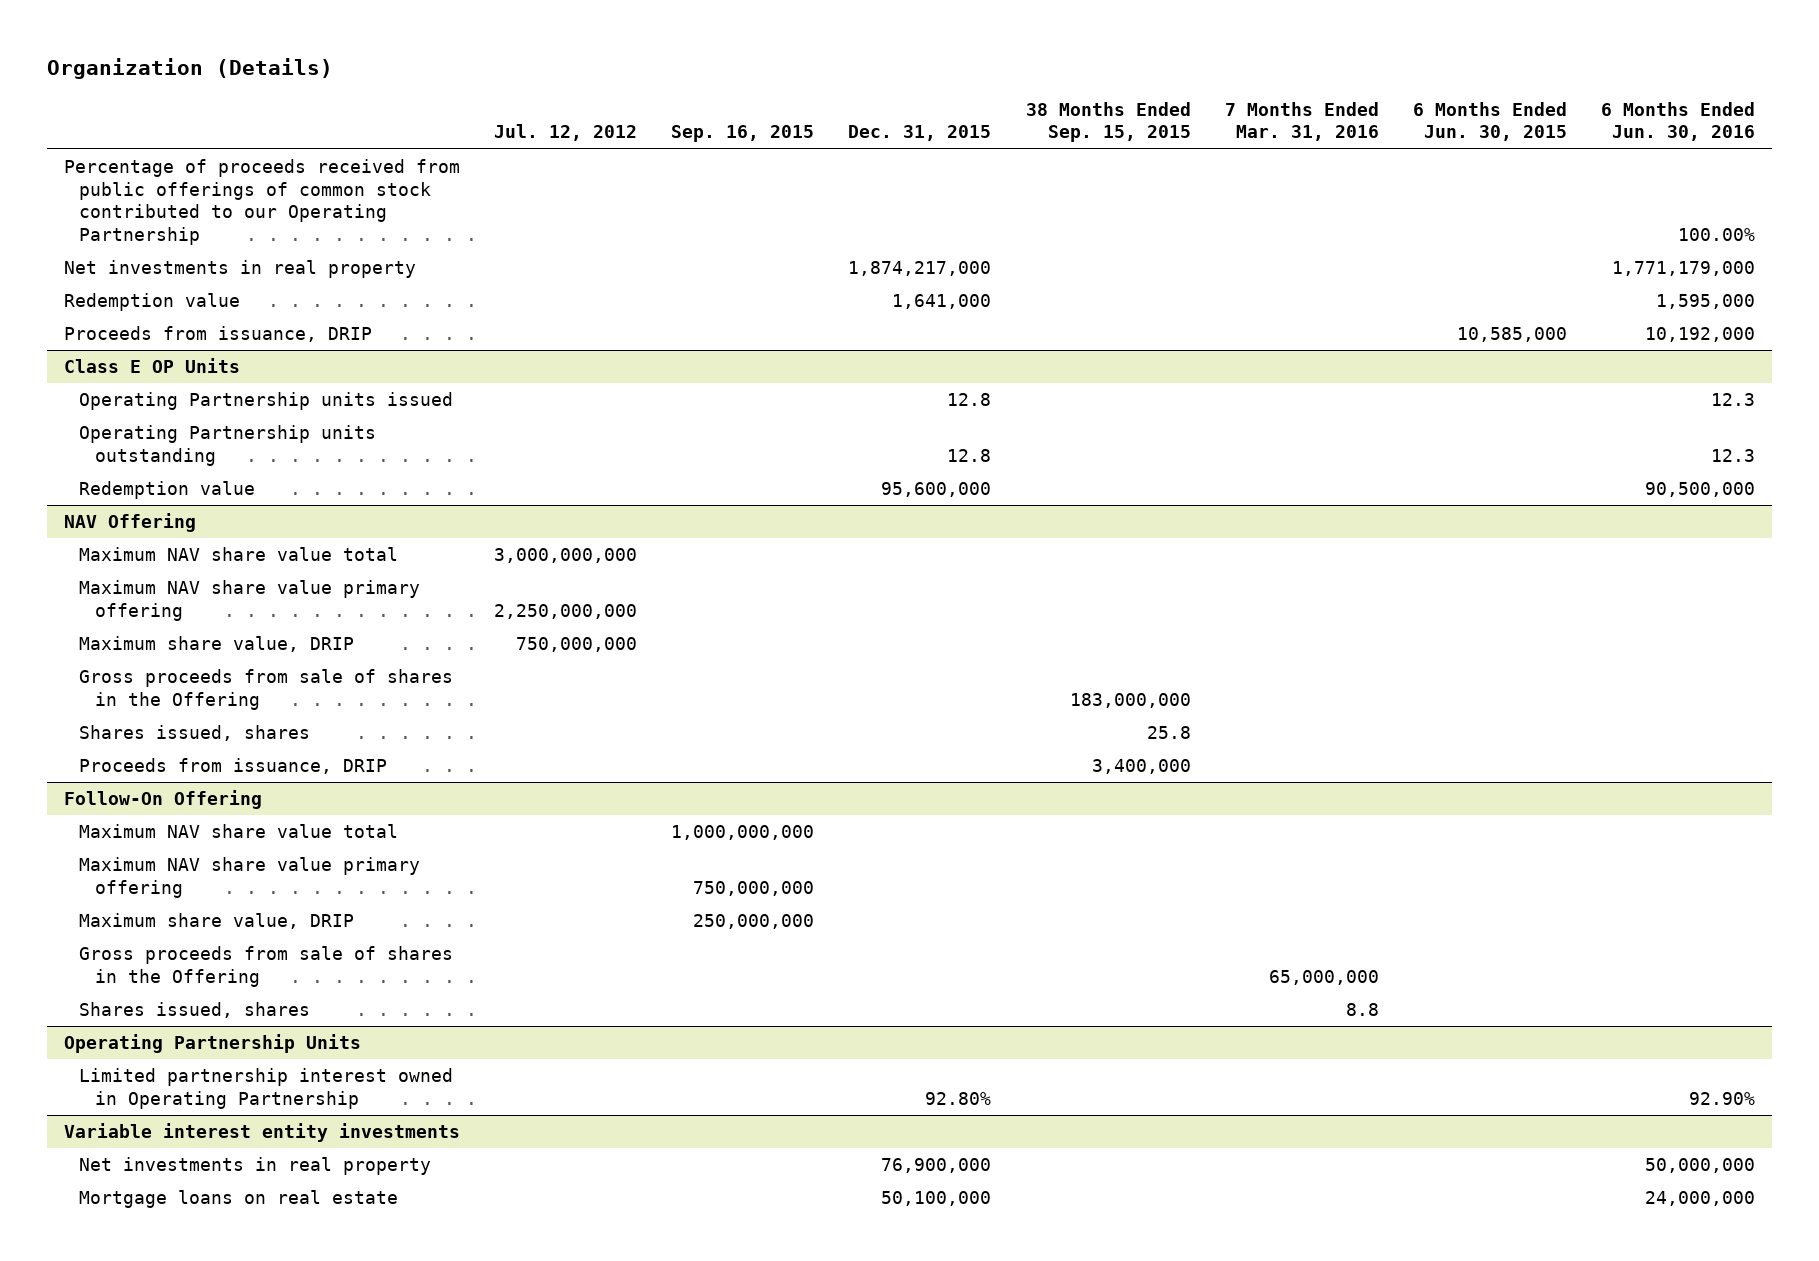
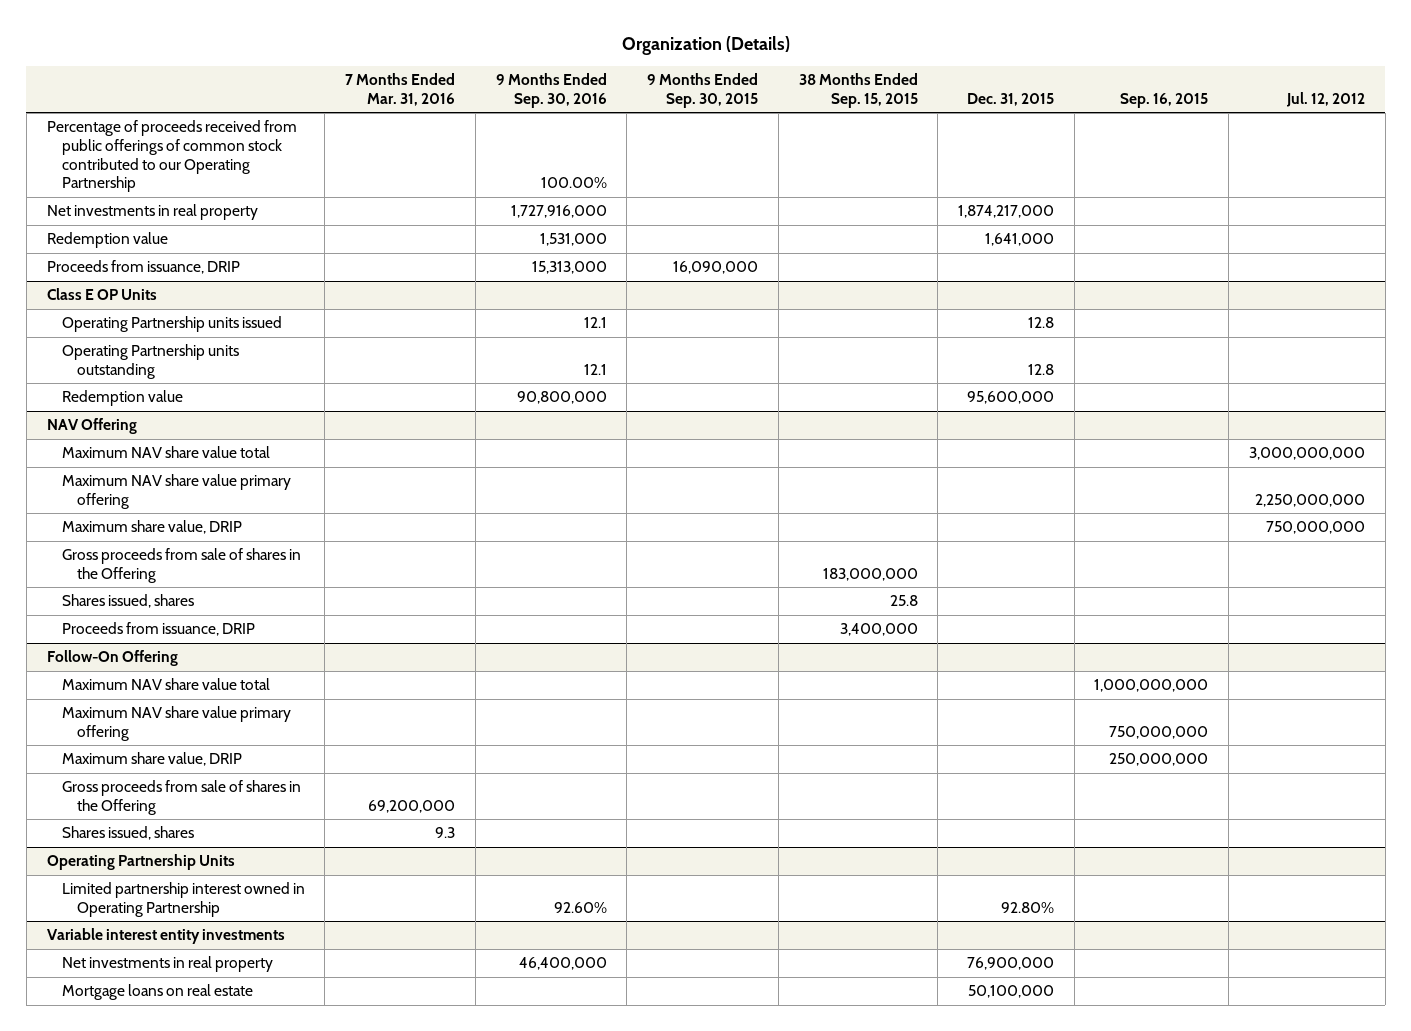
[1413,101,1568,142] 6 Months Ended Jun. 30, 2015 -> none
[1601,101,1756,142] 6 Months Ended Jun. 30, 2016 -> none
none -> [495,73,607,108] 9 Months Ended Sep. 30, 2016
none -> [647,73,759,108] 9 Months Ended Sep. 30, 2015
[1268,969,1379,985] 65,000,000 -> [368,800,456,814] 69,200,000
[1345,1003,1379,1017] 8.8 -> [435,827,456,839] 9.3

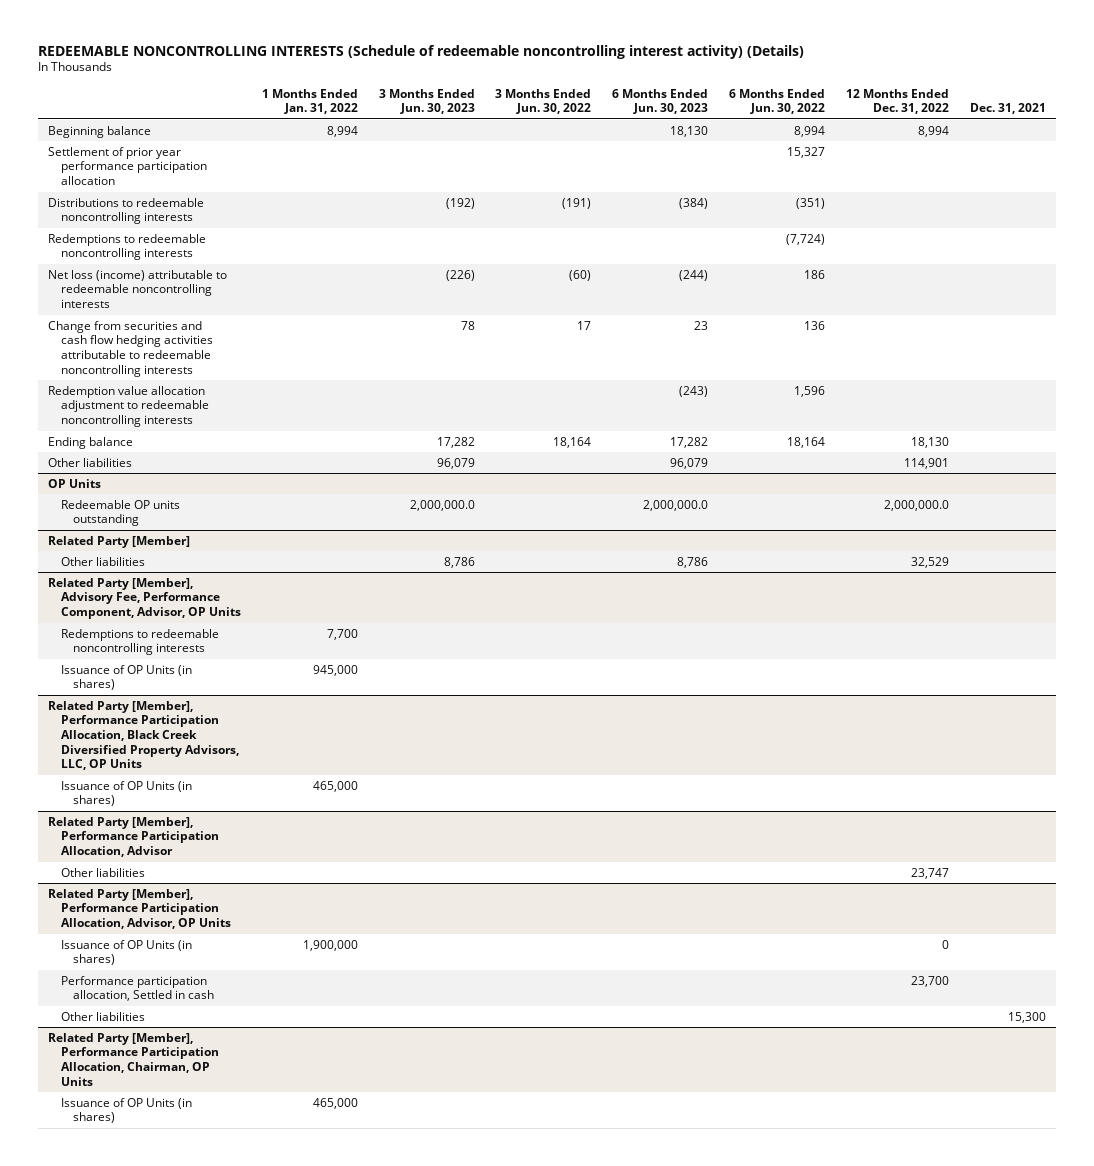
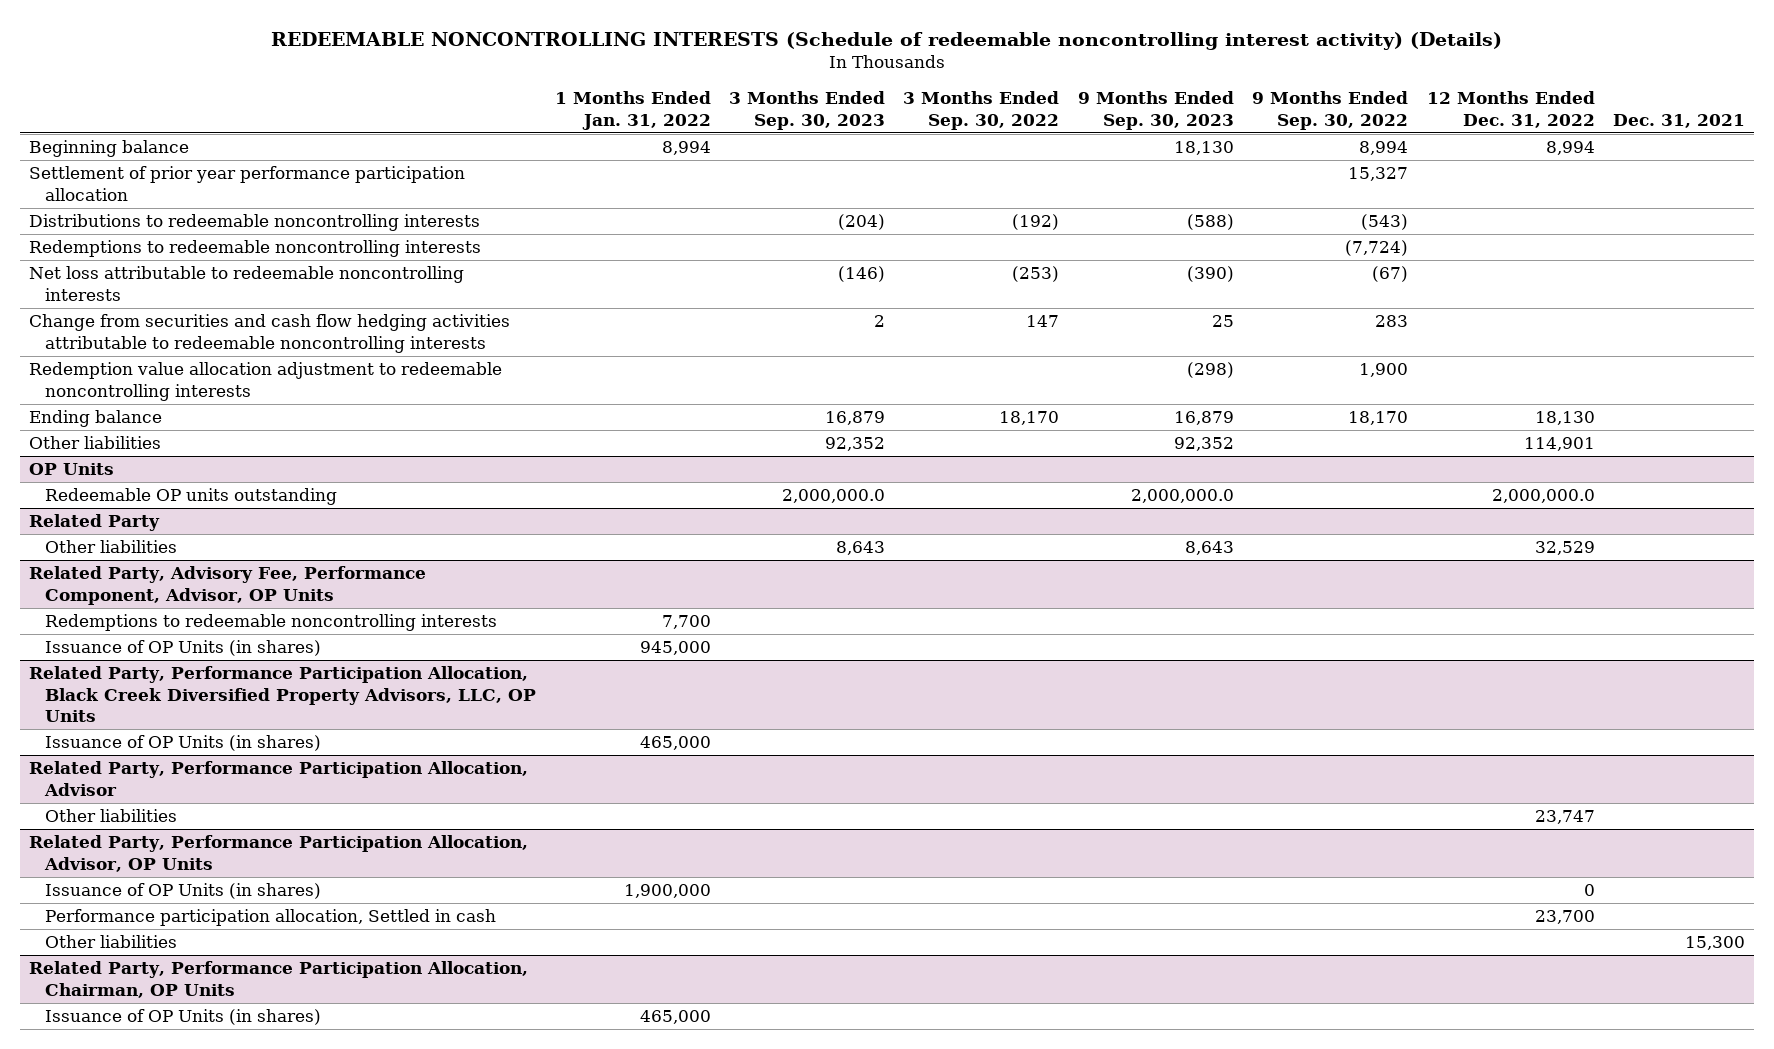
[378,88,475,115] 3 Months Ended Jun. 30, 2023 -> none
[495,88,592,115] 3 Months Ended Jun. 30, 2022 -> none
[612,88,709,115] 6 Months Ended Jun. 30, 2023 -> none
[729,88,826,115] 6 Months Ended Jun. 30, 2022 -> none
none -> [729,91,886,130] 3 Months Ended Sep. 30, 2023
none -> [903,91,1060,130] 3 Months Ended Sep. 30, 2022
none -> [1077,91,1234,130] 9 Months Ended Sep. 30, 2023
none -> [1252,91,1409,130] 9 Months Ended Sep. 30, 2022
[48,269,228,309] Net loss (income) attributable to redeemable noncontrolling interests -> [29,266,465,301] Net loss attributable to redeemable noncontrolling interests
[48,535,191,548] Related Party [Member] -> [29,514,161,532] Related Party
[48,577,241,620] Related Party [Member], Advisory Fee, Performance Component, Advisor, OP Units -> [29,566,427,605] Related Party, Advisory Fee, Performance Component, Advisor, OP Units
[48,700,239,771] Related Party [Member], Performance Participation Allocation, Black Creek Diversified Property Advisors, LLC, OP Units -> [29,666,537,722] Related Party, Performance Participation Allocation, Black Creek Diversified Property Advisors, LLC, OP Units
[48,816,219,858] Related Party [Member], Performance Participation Allocation, Advisor -> [29,761,529,796] Related Party, Performance Participation Allocation, Advisor
[48,888,231,930] Related Party [Member], Performance Participation Allocation, Advisor, OP Units -> [29,835,529,872] Related Party, Performance Participation Allocation, Advisor, OP Units
[48,1032,219,1086] Related Party [Member], Performance Participation Allocation, Chairman, OP Units -> [29,961,529,998] Related Party, Performance Participation Allocation, Chairman, OP Units

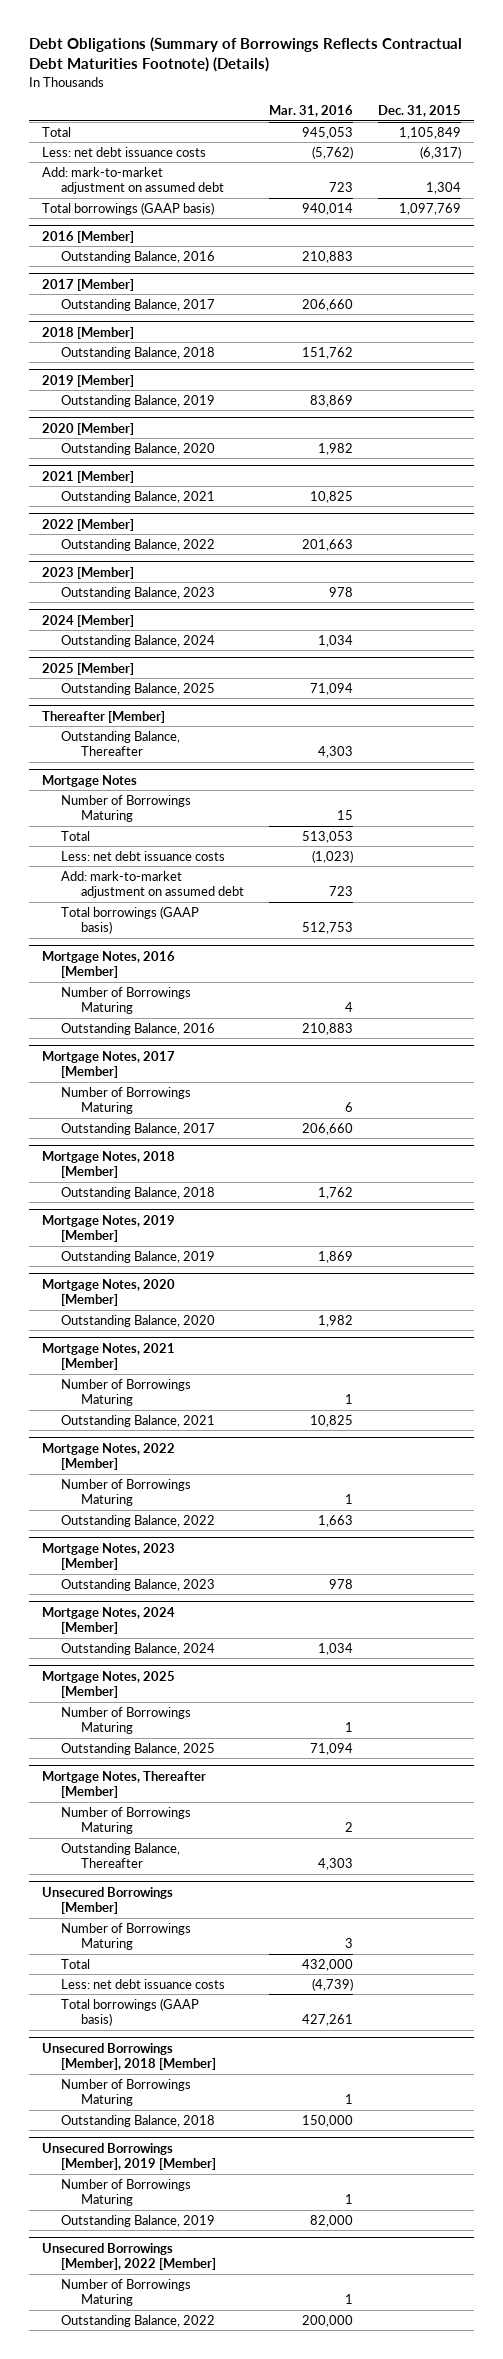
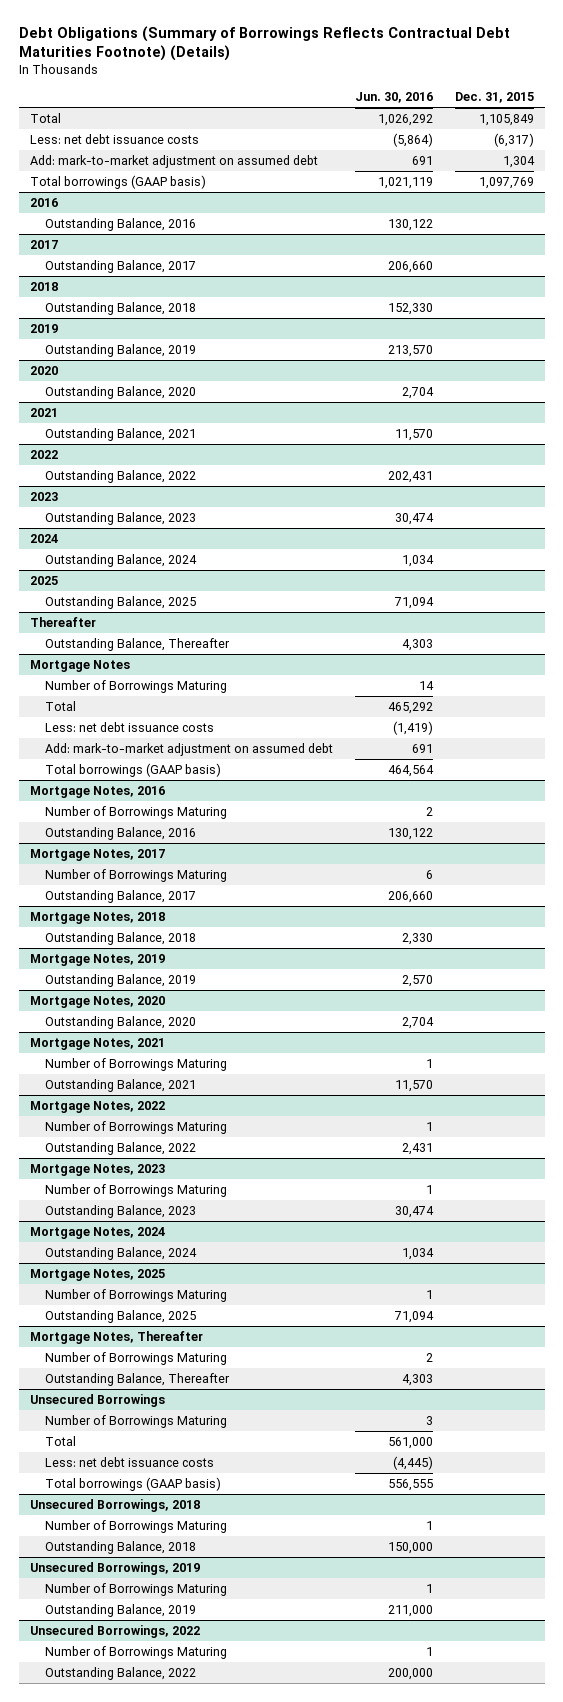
[269,104,354,117] Mar. 31, 2016 -> none
none -> [354,92,433,104] Jun. 30, 2016
[41,230,134,243] 2016 [Member] -> [29,197,58,207] 2016
[41,278,134,291] 2017 [Member] -> [29,239,58,249] 2017
[41,326,134,339] 2018 [Member] -> [29,281,58,291] 2018
[41,374,134,387] 2019 [Member] -> [29,323,58,333] 2019
[41,422,134,435] 2020 [Member] -> [29,365,58,375] 2020
[41,470,134,483] 2021 [Member] -> [29,407,58,417] 2021
[41,518,134,531] 2022 [Member] -> [29,449,58,459] 2022
[41,566,134,579] 2023 [Member] -> [29,491,58,501] 2023
[41,614,134,627] 2024 [Member] -> [29,533,58,543] 2024
[41,662,134,675] 2025 [Member] -> [29,575,58,585] 2025
[41,710,165,723] Thereafter [Member] -> [29,616,96,627] Thereafter
[41,950,175,979] Mortgage Notes, 2016 [Member] -> [29,785,165,798] Mortgage Notes, 2016
[41,1050,175,1079] Mortgage Notes, 2017 [Member] -> [29,848,165,861] Mortgage Notes, 2017
[41,1150,175,1179] Mortgage Notes, 2018 [Member] -> [29,911,165,924] Mortgage Notes, 2018
[41,1214,175,1243] Mortgage Notes, 2019 [Member] -> [29,953,165,966] Mortgage Notes, 2019
[41,1278,175,1307] Mortgage Notes, 2020 [Member] -> [29,995,165,1008] Mortgage Notes, 2020
[41,1342,175,1371] Mortgage Notes, 2021 [Member] -> [29,1037,165,1050] Mortgage Notes, 2021
[41,1442,175,1471] Mortgage Notes, 2022 [Member] -> [29,1100,165,1113] Mortgage Notes, 2022
[41,1542,175,1571] Mortgage Notes, 2023 [Member] -> [29,1163,165,1176] Mortgage Notes, 2023
none -> [44,1183,227,1197] Number of Borrowings Maturing
[41,1606,175,1635] Mortgage Notes, 2024 [Member] -> [29,1226,165,1239] Mortgage Notes, 2024
[41,1670,175,1699] Mortgage Notes, 2025 [Member] -> [29,1268,165,1281] Mortgage Notes, 2025
[41,1770,206,1799] Mortgage Notes, Thereafter [Member] -> [29,1330,203,1344] Mortgage Notes, Thereafter
[41,1886,173,1915] Unsecured Borrowings [Member] -> [29,1393,165,1407] Unsecured Borrowings
[41,2042,217,2071] Unsecured Borrowings [Member], 2018 [Member] -> [29,1498,200,1512] Unsecured Borrowings, 2018
[41,2142,217,2171] Unsecured Borrowings [Member], 2019 [Member] -> [29,1561,200,1575] Unsecured Borrowings, 2019
[41,2242,217,2271] Unsecured Borrowings [Member], 2022 [Member] -> [29,1624,200,1638] Unsecured Borrowings, 2022

